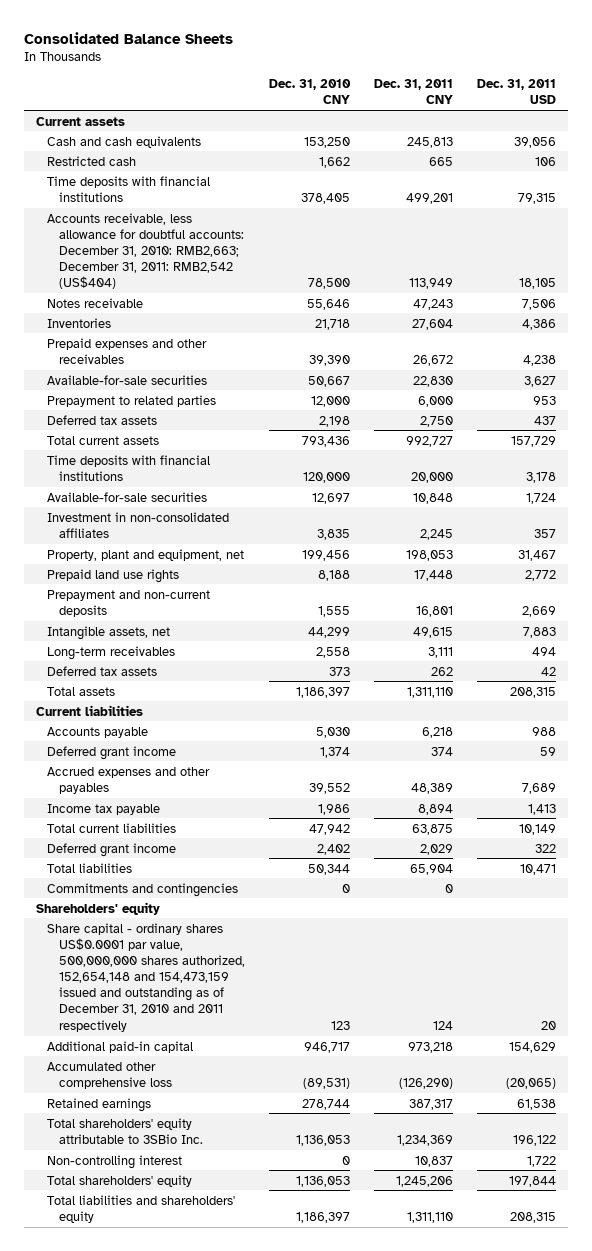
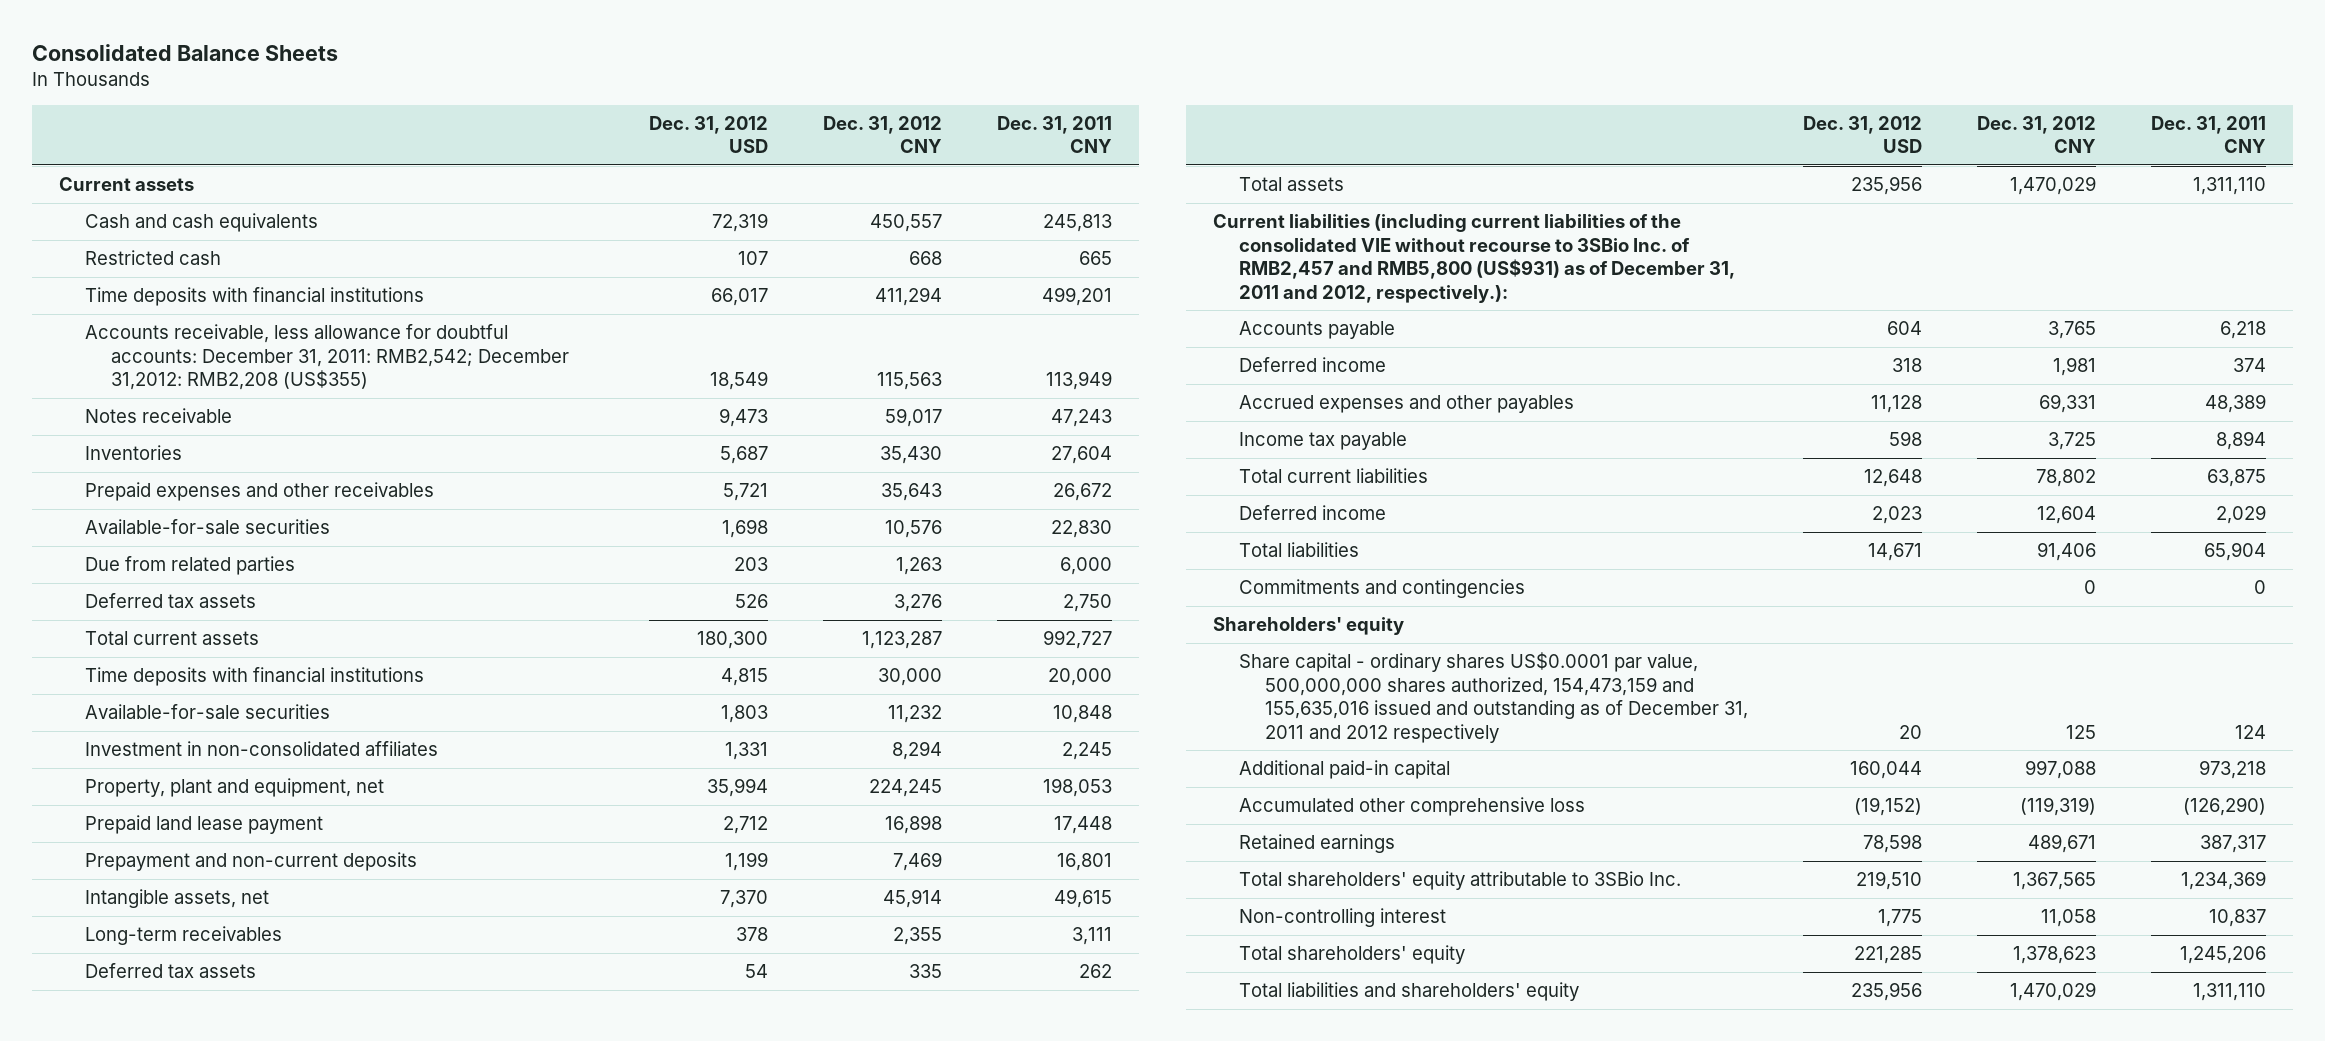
[268,78,351,105] Dec. 31, 2010 CNY -> none
[477,78,557,105] Dec. 31, 2011 USD -> none
none -> [648,115,768,154] Dec. 31, 2012 USD
none -> [822,115,942,154] Dec. 31, 2012 CNY
[47,212,244,290] Accounts receivable, less allowance for doubtful accounts: December 31, 2010: RMB2,663; December 31, 2011: RMB2,542 (US$404) -> [85,324,570,391] Accounts receivable, less allowance for doubtful accounts: December 31, 2011: RMB2,542; December 31,2012: RMB2,208 (US$355)
[47,394,217,407] Prepayment to related parties -> [85,556,296,576] Due from related parties
[47,568,180,583] Prepaid land use rights -> [85,815,324,835] Prepaid land lease payment
[36,704,144,716] Current liabilities -> [1213,214,1736,303] Current liabilities (including current liabilities of the consolidated VIE without recourse to 3SBio Inc. of RMB2,457 and RMB5,800 (US$931) as of December 31, 2011 and 2012, respectively.):
[47,745,177,760] Deferred grant income -> [1239,357,1387,373] Deferred income
[47,842,177,857] Deferred grant income -> [1239,505,1387,521] Deferred income
[47,922,245,1032] Share capital - ordinary shares US$0.0001 par value, 500,000,000 shares authorized, 152,654,148 and 154,473,159 issued and outstanding as of December 31, 2010 and 2011 respectively -> [1239,652,1749,743] Share capital - ordinary shares US$0.0001 par value, 500,000,000 shares authorized, 154,473,159 and 155,635,016 issued and outstanding as of December 31, 2011 and 2012 respectively

